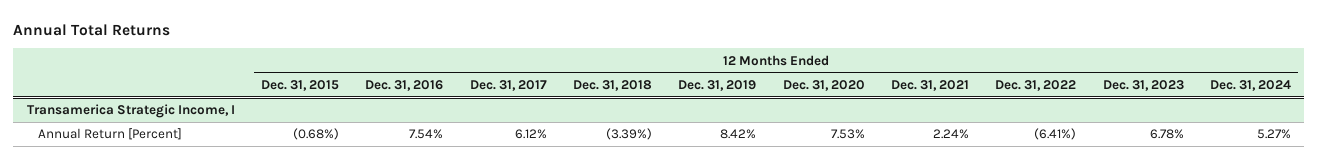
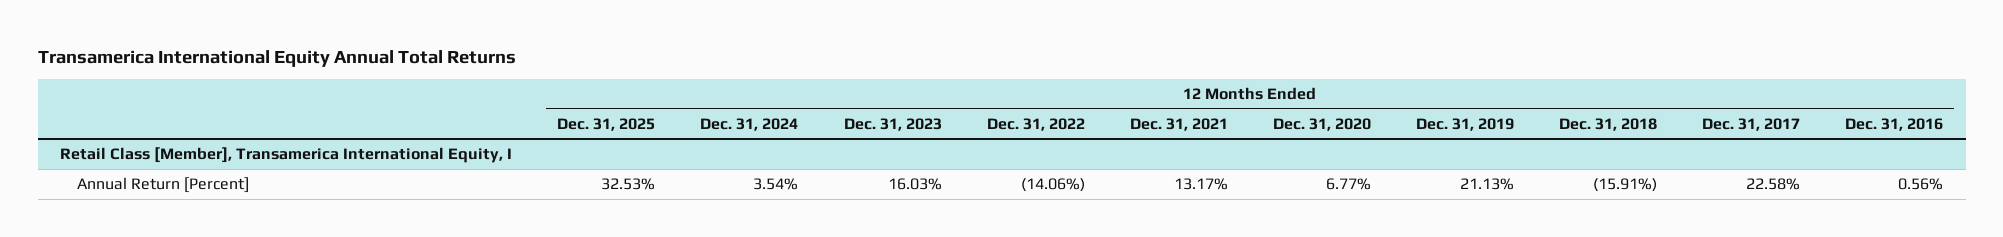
[13,23,171,36] Annual Total Returns -> [37,49,516,67] Transamerica International Equity Annual Total Returns
[260,79,339,91] Dec. 31, 2015 -> none
none -> [557,117,656,131] Dec. 31, 2025
[26,104,235,119] Transamerica Strategic Income, I -> none
none -> [60,147,513,164] Retail Class [Member], Transamerica International Equity, I
[409,129,444,140] 7.54% -> [1898,178,1944,191] 0.56%
[514,129,547,140] 6.12% -> [1746,178,1801,191] 22.58%
[606,128,653,141] (3.39%) -> [1592,178,1657,193] (15.91%)
[720,129,757,140] 8.42% -> [1459,178,1514,191] 21.13%
[830,129,865,140] 7.53% -> [1325,178,1371,191] 6.77%
[933,129,970,140] 2.24% -> [1173,178,1228,191] 13.17%
[1034,128,1077,141] (6.41%) -> [1020,178,1085,193] (14.06%)
[1149,129,1184,140] 6.78% -> [887,178,942,191] 16.03%
[1257,129,1292,140] 5.27% -> [753,178,799,191] 3.54%

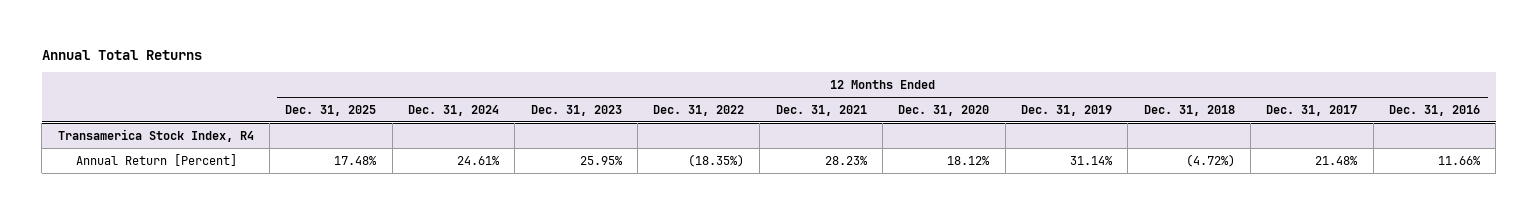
[37,49,516,67] Transamerica International Equity Annual Total Returns -> [41,50,202,61] Annual Total Returns
[60,147,513,164] Retail Class [Member], Transamerica International Equity, I -> none
none -> [57,128,254,142] Transamerica Stock Index, R4
[601,178,656,191] 32.53% -> [334,155,378,165] 17.48%
[753,178,799,191] 3.54% -> [456,155,500,165] 24.61%
[887,178,942,191] 16.03% -> [579,155,623,165] 25.95%
[1020,178,1085,193] (14.06%) -> [688,153,745,167] (18.35%)
[1173,178,1228,191] 13.17% -> [824,155,868,165] 28.23%
[1325,178,1371,191] 6.77% -> [947,155,991,165] 18.12%
[1459,178,1514,191] 21.13% -> [1070,155,1114,165] 31.14%
[1592,178,1657,193] (15.91%) -> [1185,153,1235,167] (4.72%)
[1746,178,1801,191] 22.58% -> [1315,155,1359,165] 21.48%
[1898,178,1944,191] 0.56% -> [1437,155,1481,165] 11.66%

